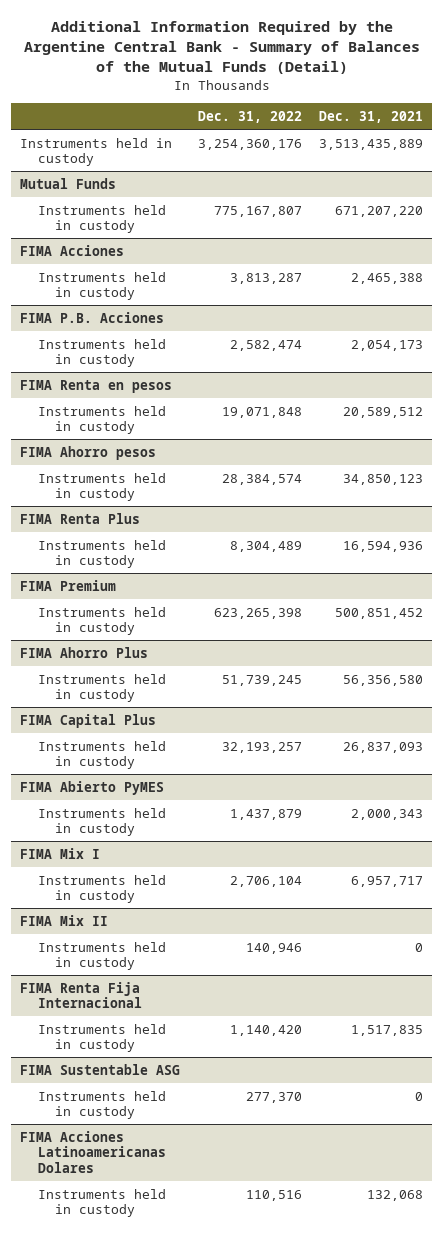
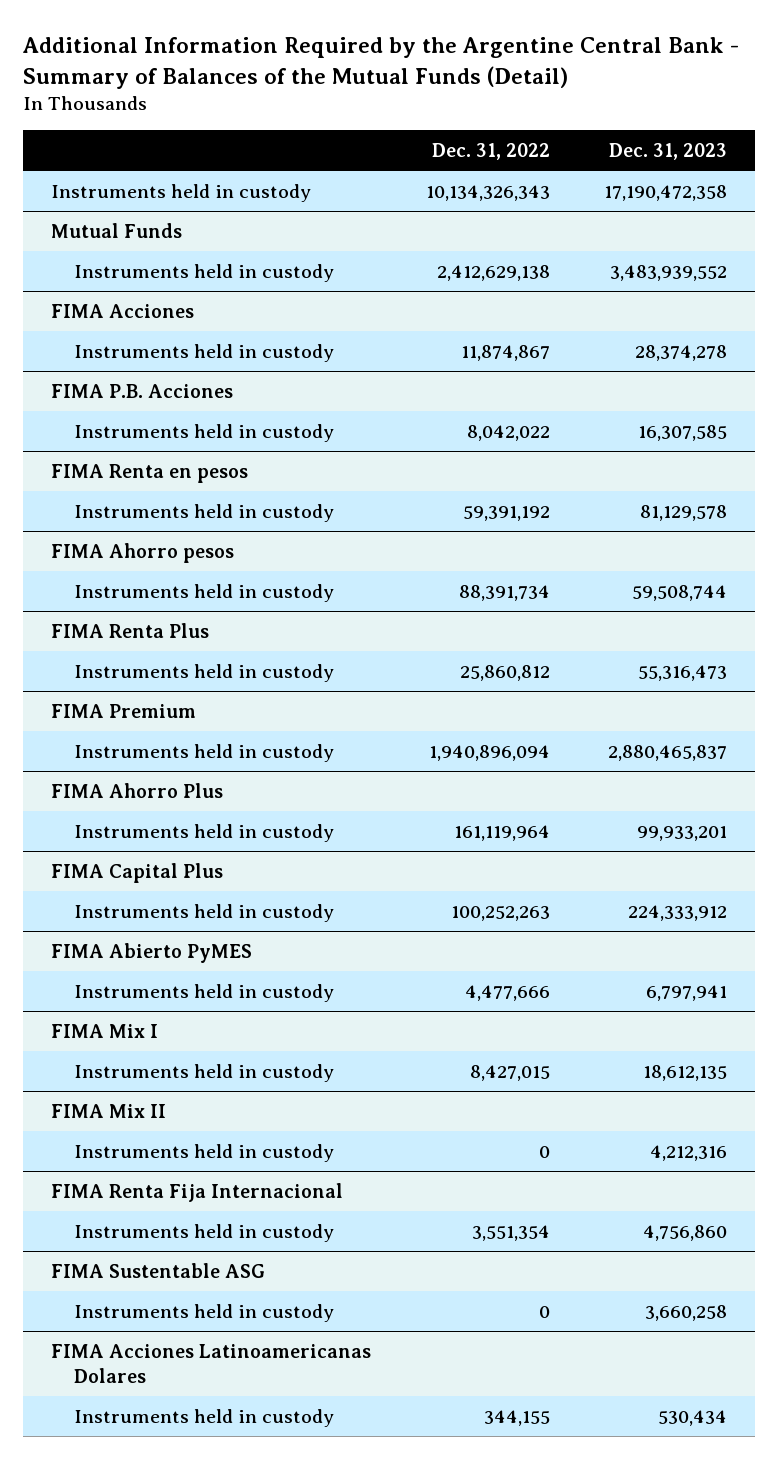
[319,110,424,123] Dec. 31, 2021 -> none
none -> [609,142,728,160] Dec. 31, 2023
[197,138,302,150] 3,254,360,176 -> [425,184,550,201] 10,134,326,343
[213,205,302,217] 775,167,807 -> [436,264,550,281] 2,412,629,138
[229,272,302,284] 3,813,287 -> [460,344,550,361] 11,874,867
[229,339,302,351] 2,582,474 -> [466,424,550,441] 8,042,022
[221,406,302,418] 19,071,848 -> [462,505,550,521] 59,391,192
[221,473,302,485] 28,384,574 -> [458,584,550,601] 88,391,734
[229,540,302,552] 8,304,489 -> [459,664,550,681] 25,860,812
[213,607,302,619] 623,265,398 -> [428,744,550,761] 1,940,896,094
[221,674,302,686] 51,739,245 -> [453,824,550,841] 161,119,964
[221,741,302,753] 32,193,257 -> [450,905,550,921] 100,252,263
[229,808,302,820] 1,437,879 -> [464,984,550,1001] 4,477,666
[229,875,302,887] 2,706,104 -> [469,1064,550,1081] 8,427,015
[245,942,302,954] 140,946 -> [538,1145,550,1158] 0
[229,1024,302,1036] 1,140,420 -> [471,1224,550,1241] 3,551,354
[245,1091,302,1103] 277,370 -> [538,1305,550,1318] 0
[245,1189,302,1201] 110,516 -> [483,1409,550,1426] 344,155

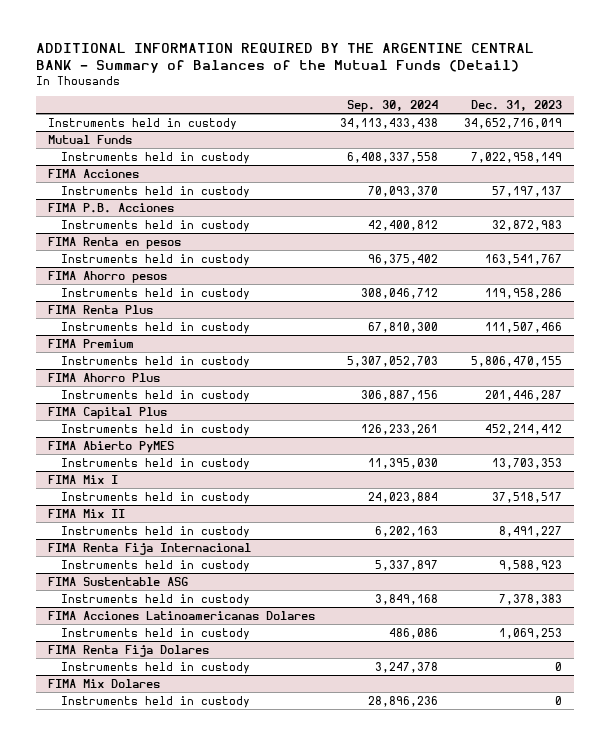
[22,37,740,89] Additional Information Required by the Argentine Central Bank - Summary of Balances of the Mutual Funds (Detail) -> [35,42,534,74] ADDITIONAL INFORMATION REQUIRED BY THE ARGENTINE CENTRAL BANK - Summary of Balances of the Mutual Funds (Detail)
[431,142,550,160] Dec. 31, 2022 -> none
none -> [347,99,439,112] Sep. 30, 2024
[604,184,728,201] 17,190,472,358 -> [463,117,562,129] 34,652,716,019
[610,264,728,281] 3,483,939,552 -> [470,151,562,163] 7,022,958,149
[635,344,728,361] 28,374,278 -> [491,185,562,197] 57,197,137
[638,424,728,441] 16,307,585 -> [491,219,562,231] 32,872,983
[640,504,728,521] 81,129,578 -> [484,253,562,265] 163,541,767
[632,584,728,601] 59,508,744 -> [484,287,562,299] 119,958,286
[638,664,728,681] 55,316,473 -> [484,321,562,333] 111,507,466
[608,744,728,761] 2,880,465,837 -> [470,355,562,367] 5,806,470,155
[637,825,728,841] 99,933,201 -> [484,389,562,401] 201,446,287
[628,904,728,921] 224,333,912 -> [484,423,562,435] 452,214,412
[646,984,728,1001] 6,797,941 -> [491,457,562,469] 13,703,353
[643,1064,728,1081] 18,612,135 -> [491,491,562,503] 37,518,517
[650,1144,728,1161] 4,212,316 -> [498,525,562,537] 8,491,227
[643,1224,728,1241] 4,756,860 -> [498,559,562,571] 9,588,923
[645,1304,728,1321] 3,660,258 -> [498,593,562,605] 7,378,383
[658,1409,728,1426] 530,434 -> [498,627,562,639] 1,069,253
none -> [48,644,210,657] FIMA Renta Fija Dolares
none -> [60,661,250,674] Instruments held in custody
none -> [48,678,161,688] FIMA Mix Dolares
none -> [60,695,250,708] Instruments held in custody

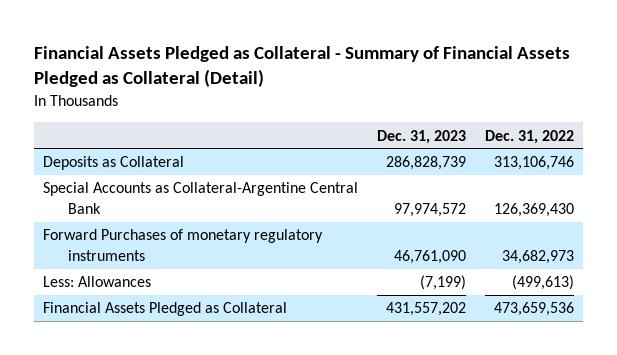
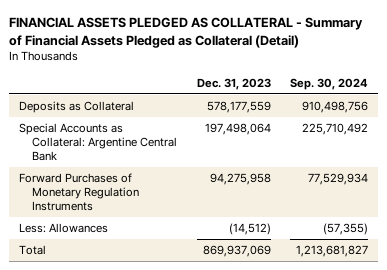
[33,46,570,88] Financial Assets Pledged as Collateral - Summary of Financial Assets Pledged as Collateral (Detail) -> [9,17,364,48] FINANCIAL ASSETS PLEDGED AS COLLATERAL - Summary of Financial Assets Pledged as Collateral (Detail)
[484,129,574,144] Dec. 31, 2022 -> none
none -> [290,77,369,90] Sep. 30, 2024
[43,302,288,317] Financial Assets Pledged as Collateral -> none
[386,156,467,171] 286,828,739 -> [206,101,271,114] 578,177,559
[43,182,359,215] Special Accounts as Collateral-Argentine Central Bank -> [19,123,178,162] Special Accounts as Collateral: Argentine Central Bank
[394,203,467,218] 97,974,572 -> [204,123,271,136] 197,498,064
[43,229,324,262] Forward Purchases of monetary regulatory instruments -> [19,173,140,212] Forward Purchases of Monetary Regulation Instruments
[394,250,467,265] 46,761,090 -> [209,173,271,186] 94,275,958
[420,275,467,291] (7,199) -> [228,223,271,236] (14,512)
none -> [19,245,47,256] Total

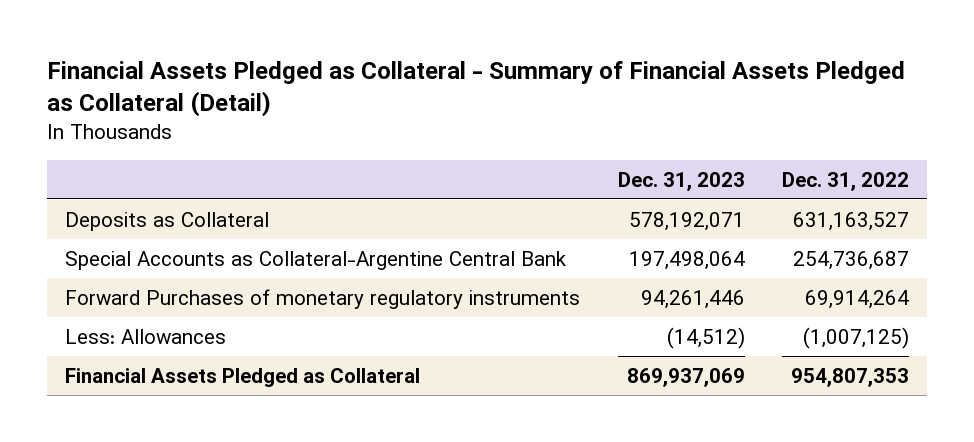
[9,17,364,48] FINANCIAL ASSETS PLEDGED AS COLLATERAL - Summary of Financial Assets Pledged as Collateral (Detail) -> [46,61,905,118] Financial Assets Pledged as Collateral - Summary of Financial Assets Pledged as Collateral (Detail)
[290,77,369,90] Sep. 30, 2024 -> none
none -> [781,171,909,191] Dec. 31, 2022
[206,101,271,114] 578,177,559 -> [628,211,745,231] 578,192,071
[19,123,178,162] Special Accounts as Collateral: Argentine Central Bank -> [65,250,567,270] Special Accounts as Collateral-Argentine Central Bank
[19,173,140,212] Forward Purchases of Monetary Regulation Instruments -> [65,288,581,309] Forward Purchases of monetary regulatory instruments
[209,173,271,186] 94,275,958 -> [640,289,745,309] 94,261,446
[19,245,47,256] Total -> [65,367,421,387] Financial Assets Pledged as Collateral

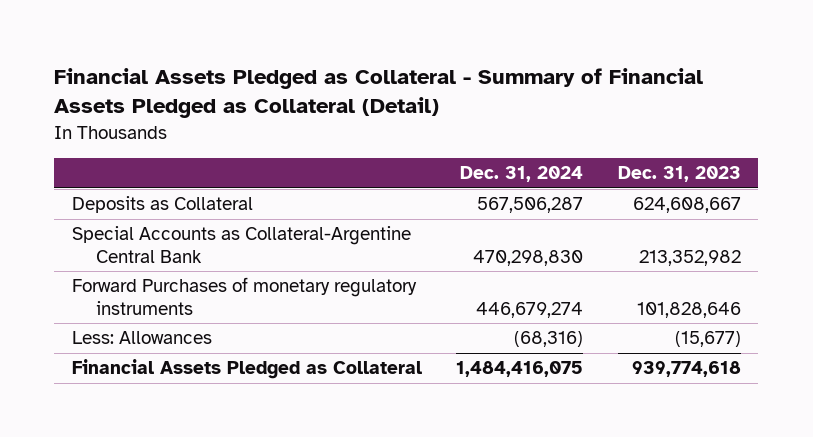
[781,171,909,191] Dec. 31, 2022 -> none
none -> [460,166,584,183] Dec. 31, 2024
[628,211,745,231] 578,192,071 -> [632,197,741,214] 624,608,667
[628,250,745,270] 197,498,064 -> [638,249,741,266] 213,352,982
[640,289,745,309] 94,261,446 -> [636,301,741,318] 101,828,646
[666,326,745,349] (14,512) -> [674,331,741,348] (15,677)
[626,367,745,387] 869,937,069 -> [631,361,741,378] 939,774,618

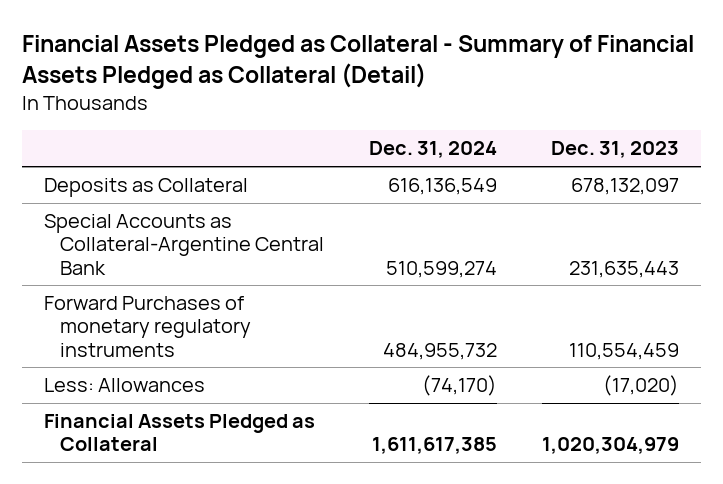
[477,197,584,214] 567,506,287 -> [387,178,497,196] 616,136,549
[632,197,741,214] 624,608,667 -> [570,178,679,196] 678,132,097
[473,249,584,266] 470,298,830 -> [385,260,497,278] 510,599,274
[638,249,741,266] 213,352,982 -> [568,260,679,278] 231,635,443
[476,301,584,318] 446,679,274 -> [382,342,497,360] 484,955,732
[636,301,741,318] 101,828,646 -> [568,342,679,360] 110,554,459
[514,331,584,348] (68,316) -> [421,375,497,397] (74,170)
[674,331,741,348] (15,677) -> [602,375,679,397] (17,020)
[456,361,584,378] 1,484,416,075 -> [371,437,497,455] 1,611,617,385
[631,361,741,378] 939,774,618 -> [541,437,679,455] 1,020,304,979

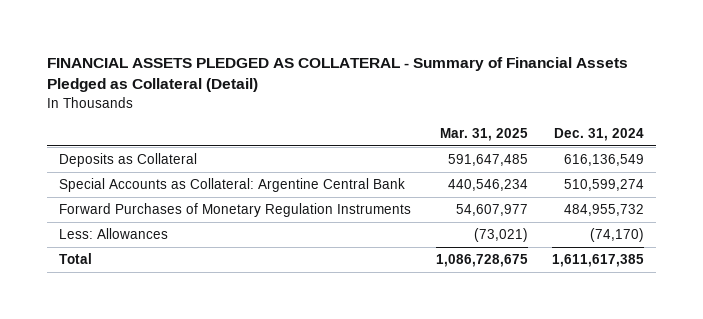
[21,35,694,90] Financial Assets Pledged as Collateral - Summary of Financial Assets Pledged as Collateral (Detail) -> [46,56,628,93] FINANCIAL ASSETS PLEDGED AS COLLATERAL - Summary of Financial Assets Pledged as Collateral (Detail)
[550,141,679,159] Dec. 31, 2023 -> none
none -> [439,128,528,142] Mar. 31, 2025
[44,214,324,275] Special Accounts as Collateral-Argentine Central Bank -> [59,178,406,193] Special Accounts as Collateral: Argentine Central Bank
[44,296,251,357] Forward Purchases of monetary regulatory instruments -> [59,203,412,218] Forward Purchases of Monetary Regulation Instruments
[44,414,316,452] Financial Assets Pledged as Collateral -> [59,253,93,265] Total

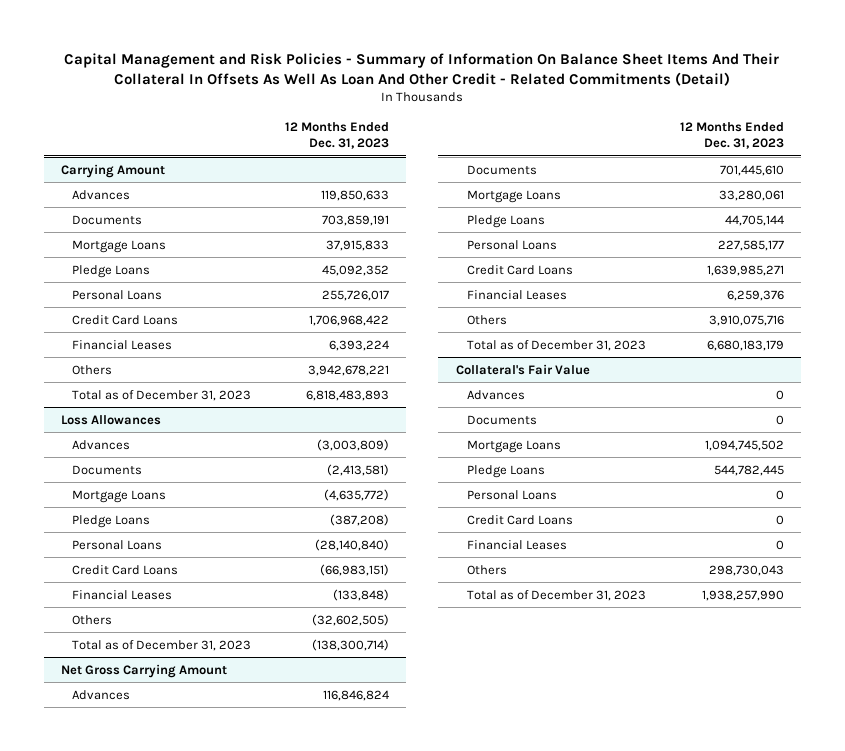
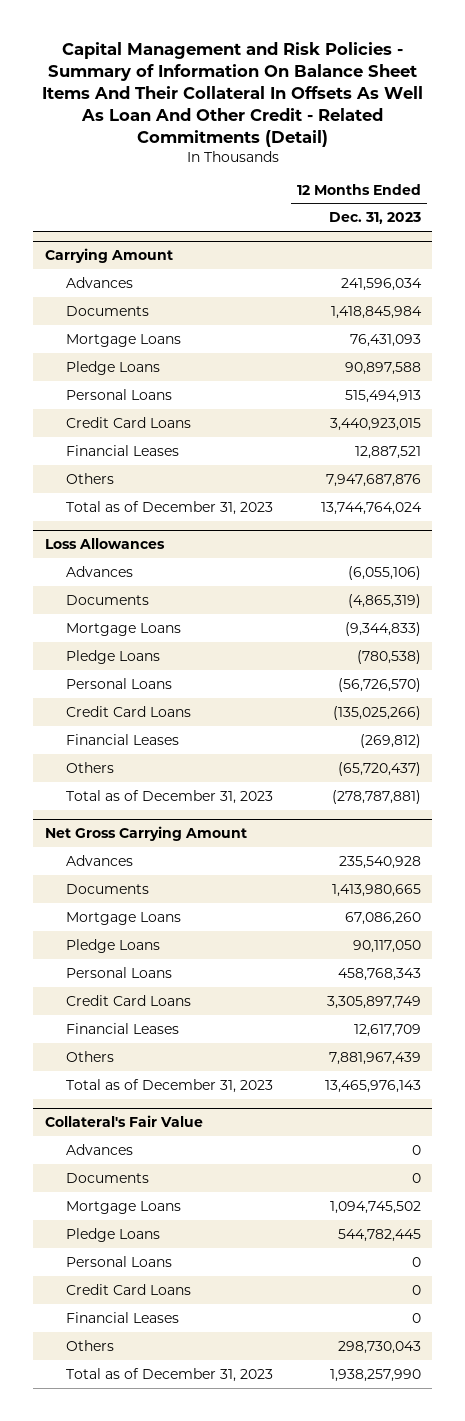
[321,189,390,201] 119,850,633 -> [340,277,422,291] 241,596,034
[322,214,390,226] 703,859,191 -> [330,305,422,319] 1,418,845,984
[326,239,390,251] 37,915,833 -> [349,333,421,347] 76,431,093
[322,264,390,276] 45,092,352 -> [344,361,421,375] 90,897,588
[322,289,390,301] 255,726,017 -> [344,389,421,403] 515,494,913
[309,314,390,326] 1,706,968,422 -> [329,417,421,431] 3,440,923,015
[329,339,390,351] 6,393,224 -> [354,445,421,459] 12,887,521
[308,364,390,376] 3,942,678,221 -> [325,473,421,487] 7,947,687,876
[306,389,390,401] 6,818,483,893 -> [320,501,422,515] 13,744,764,024
[317,438,390,451] (3,003,809) -> [347,565,421,580] (6,055,106)
[327,463,390,476] (2,413,581) -> [347,593,421,608] (4,865,319)
[324,488,390,501] (4,635,772) -> [344,621,421,636] (9,344,833)
[330,513,390,526] (387,208) -> [356,649,421,664] (780,538)
[315,538,390,551] (28,140,840) -> [337,677,421,692] (56,726,570)
[320,563,390,576] (66,983,151) -> [332,705,421,720] (135,025,266)
[333,588,390,601] (133,848) -> [359,733,421,748] (269,812)
[312,613,390,626] (32,602,505) -> [337,761,421,776] (65,720,437)
[312,638,390,651] (138,300,714) -> [331,789,421,804] (278,787,881)
[323,689,390,701] 116,846,824 -> [338,855,421,869] 235,540,928
[719,164,784,176] 701,445,610 -> [331,883,421,897] 1,413,980,665
[718,189,784,201] 33,280,061 -> [344,911,421,925] 67,086,260
[724,214,784,226] 44,705,144 -> [352,939,421,953] 90,117,050
[717,239,784,251] 227,585,177 -> [337,967,421,981] 458,768,343
[706,264,784,276] 1,639,985,271 -> [326,995,421,1009] 3,305,897,749
[726,289,784,301] 6,259,376 -> [353,1023,421,1037] 12,617,709
[708,314,784,326] 3,910,075,716 -> [328,1051,421,1065] 7,881,967,439
[706,339,784,351] 6,680,183,179 -> [324,1079,421,1093] 13,465,976,143

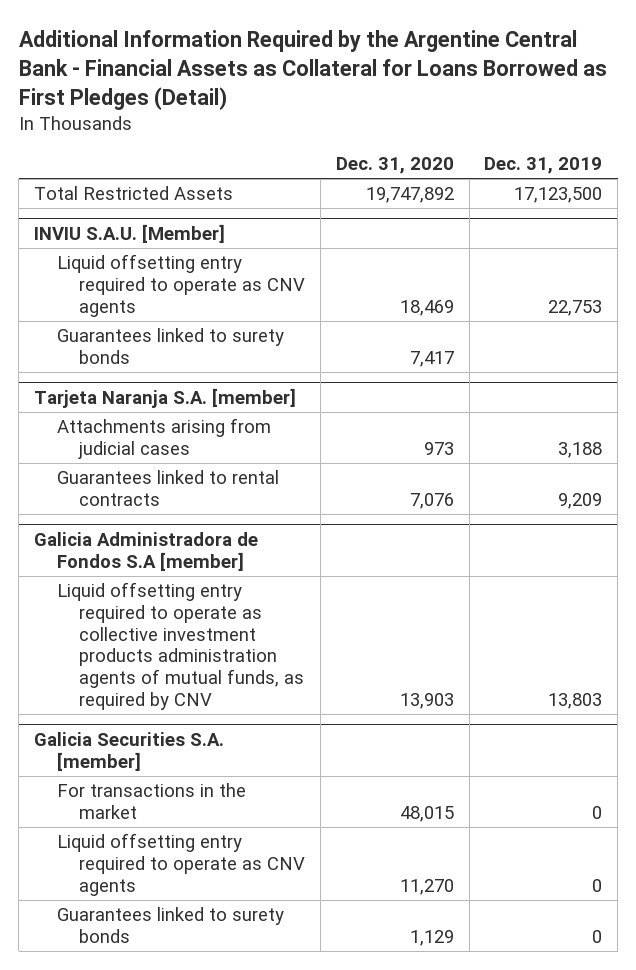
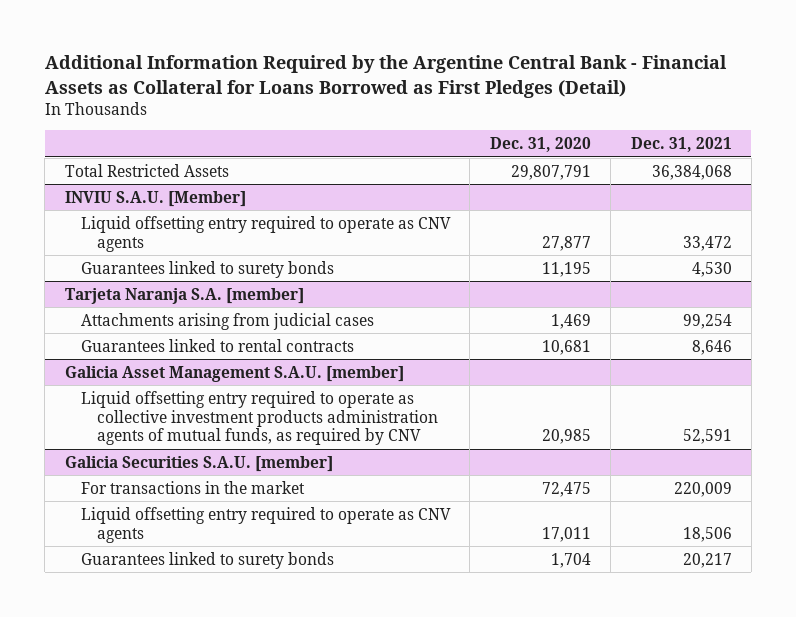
[484,157,603,175] Dec. 31, 2019 -> none
none -> [630,137,732,153] Dec. 31, 2021
[365,187,454,204] 19,747,892 -> [510,164,591,180] 29,807,791
[399,299,454,316] 18,469 -> [541,235,591,251] 27,877
[409,350,454,367] 7,417 -> [541,261,591,277] 11,195
[33,532,258,571] Galicia Administradora de Fondos S.A [member] -> none
[423,441,454,455] 973 -> [550,313,591,329] 1,469
[409,492,454,509] 7,076 -> [541,339,591,355] 10,681
none -> [64,365,404,382] Galicia Asset Management S.A.U. [member]
[399,692,454,709] 13,903 -> [541,429,591,445] 20,985
[33,732,224,771] Galicia Securities S.A. [member] -> [64,455,333,472] Galicia Securities S.A.U. [member]
[399,805,454,822] 48,015 -> [541,481,591,497] 72,475
[399,878,454,895] 11,270 -> [541,526,591,542] 17,011
[409,929,454,946] 1,129 -> [550,552,591,568] 1,704

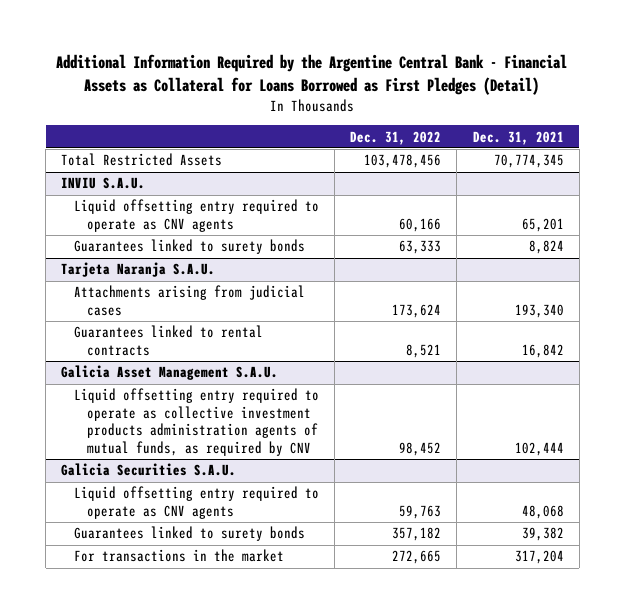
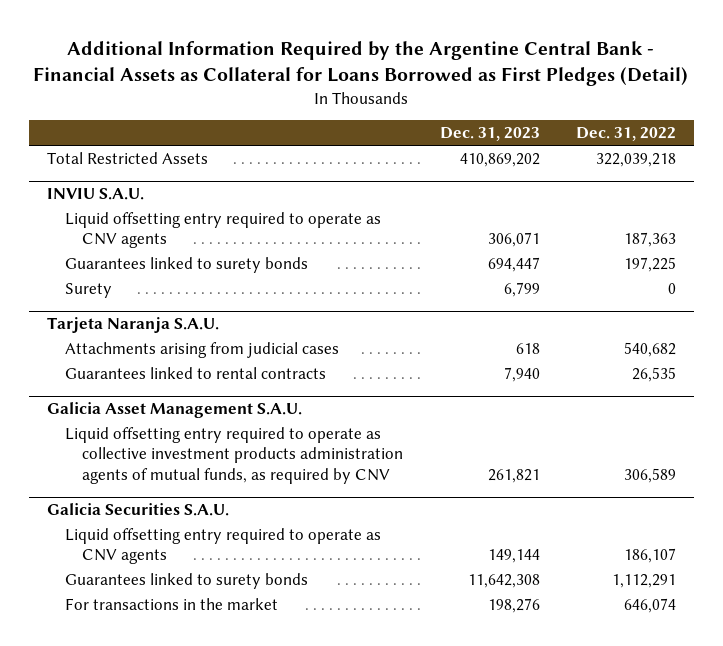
[472,130,564,145] Dec. 31, 2021 -> none
none -> [439,127,540,142] Dec. 31, 2023
[364,154,442,169] 103,478,456 -> [595,153,676,168] 322,039,218
[399,217,442,232] 60,166 -> [623,232,676,248] 187,363
[399,240,442,255] 63,333 -> [623,257,676,273] 197,225
none -> [64,283,112,299] Surety
[392,303,442,318] 173,624 -> [623,342,676,358] 540,682
[406,343,442,358] 8,521 -> [631,367,676,383] 26,535
[399,441,442,456] 98,452 -> [623,467,676,483] 306,589
[399,504,442,519] 59,763 -> [623,548,676,564] 186,107
[392,527,442,542] 357,182 -> [611,574,676,589] 1,112,291
[392,550,442,565] 272,665 -> [623,598,676,614] 646,074

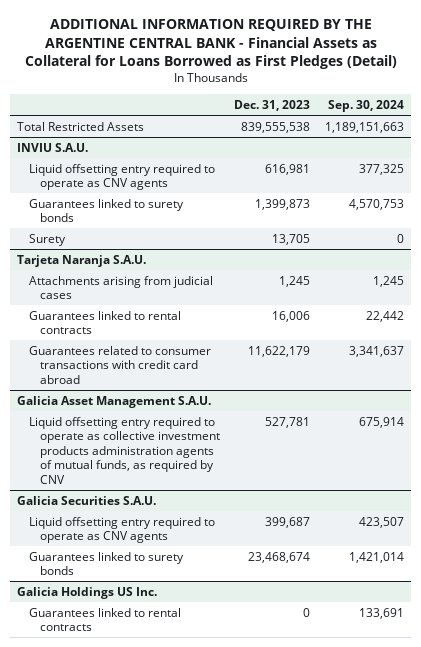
[33,40,689,86] Additional Information Required by the Argentine Central Bank - Financial Assets as Collateral for Loans Borrowed as First Pledges (Detail) -> [24,19,397,70] ADDITIONAL INFORMATION REQUIRED BY THE ARGENTINE CENTRAL BANK - Financial Assets as Collateral for Loans Borrowed as First Pledges (Detail)
[575,127,676,142] Dec. 31, 2022 -> none
none -> [327,100,404,113] Sep. 30, 2024
[459,153,540,168] 410,869,202 -> [241,121,311,133] 839,555,538
[487,232,540,248] 306,071 -> [265,163,311,175] 616,981
[487,257,540,273] 694,447 -> [255,198,311,210] 1,399,873
[503,282,540,298] 6,799 -> [272,233,311,245] 13,705
[515,343,540,355] 618 -> [279,275,311,287] 1,245
[503,367,540,383] 7,940 -> [272,310,311,322] 16,006
none -> [28,345,211,384] Guarantees related to consumer transactions with credit card abroad
[487,468,540,483] 261,821 -> [265,416,311,428] 527,781
[64,598,278,611] For transactions in the market -> none
[487,549,540,564] 149,144 -> [265,516,311,528] 399,687
[467,574,540,589] 11,642,308 -> [248,551,311,563] 23,468,674
none -> [17,586,158,599] Galicia Holdings US Inc.
none -> [28,607,181,632] Guarantees linked to rental contracts

